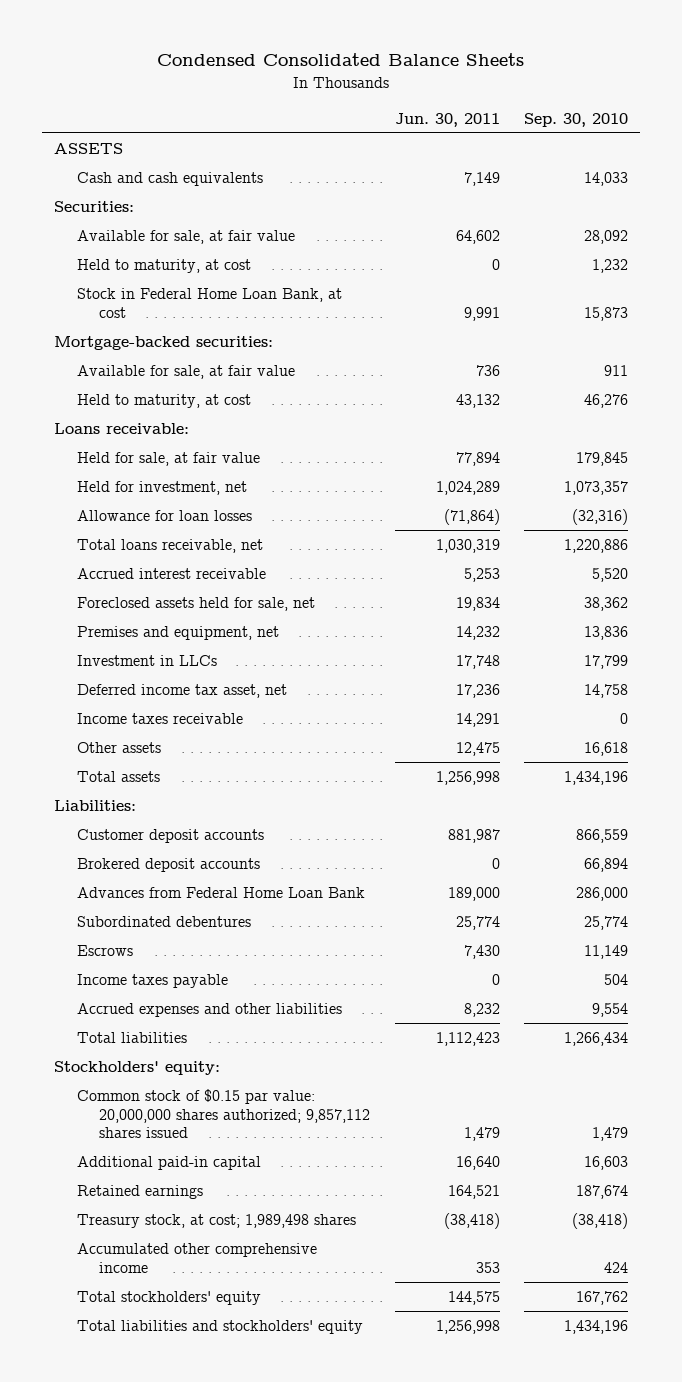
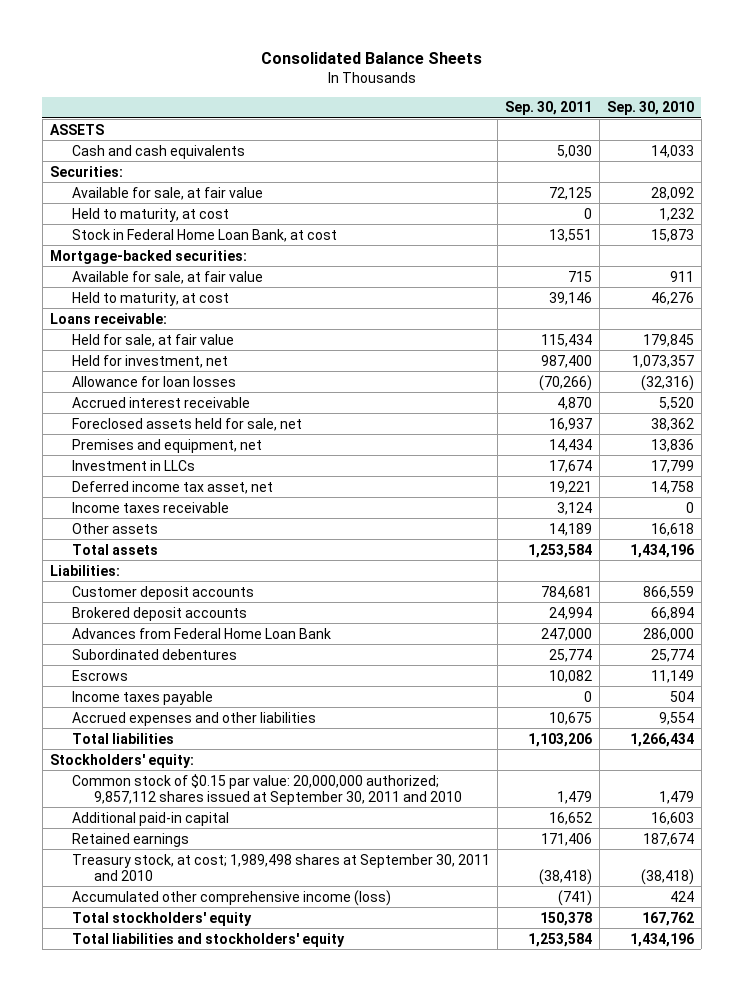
[156,53,524,67] Condensed Consolidated Balance Sheets -> [260,51,482,64] Consolidated Balance Sheets
[394,112,500,127] Jun. 30, 2011 -> none
none -> [504,101,592,116] Sep. 30, 2011
[76,539,263,554] Total loans receivable, net -> none
[76,1089,371,1139] Common stock of $0.15 par value: 20,000,000 shares authorized; 9,857,112 shares issued -> [71,773,463,805] Common stock of $0.15 par value: 20,000,000 authorized; 9,857,112 shares issued at September 30, 2011 and 2010
[76,1214,356,1229] Treasury stock, at cost; 1,989,498 shares -> [71,853,490,881] Treasury stock, at cost; 1,989,498 shares at September 30, 2011 and 2010
[76,1243,317,1273] Accumulated other comprehensive income -> [71,889,391,906] Accumulated other comprehensive income (loss)

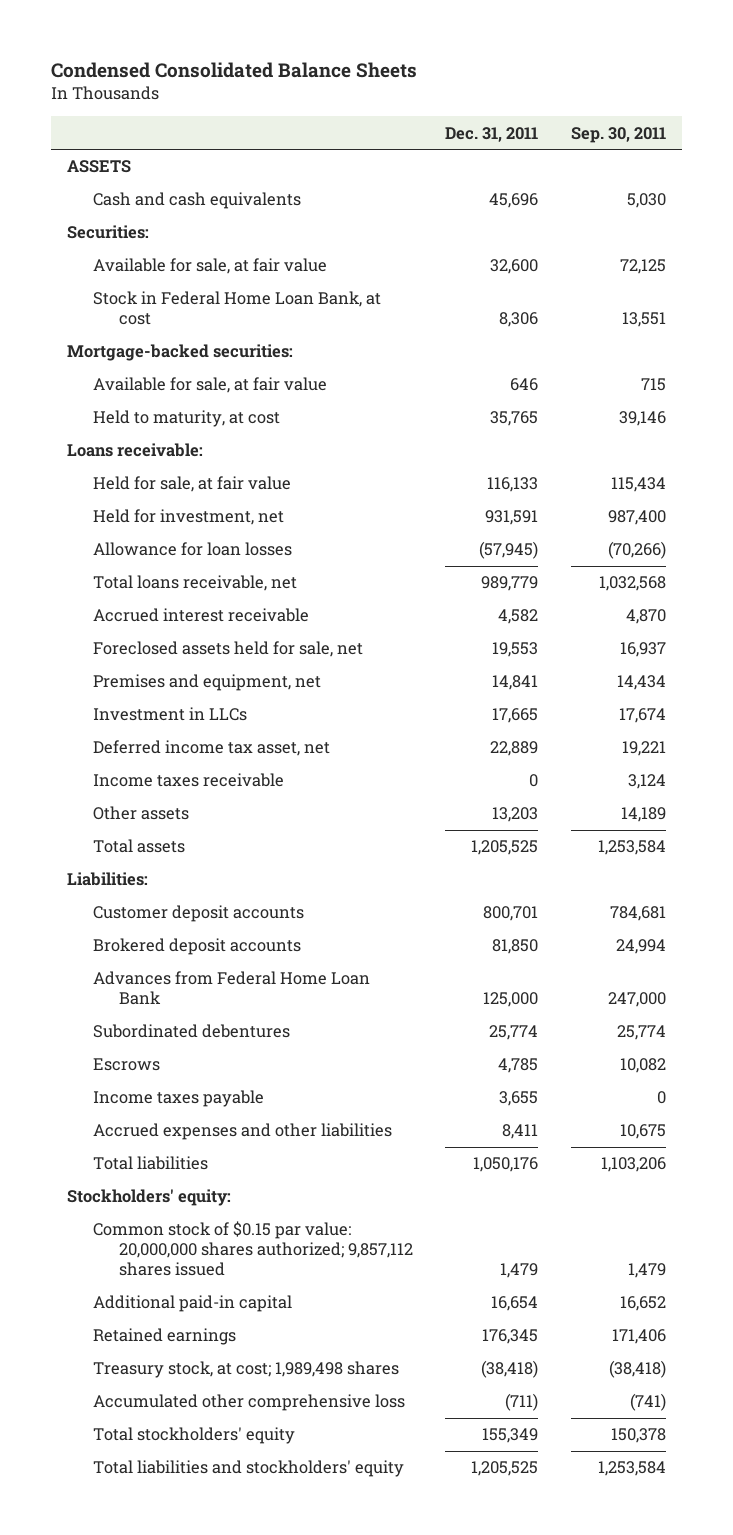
[260,51,482,64] Consolidated Balance Sheets -> [50,61,417,78] Condensed Consolidated Balance Sheets
[606,101,694,116] Sep. 30, 2010 -> none
none -> [445,126,539,142] Dec. 31, 2011
[71,207,229,222] Held to maturity, at cost -> none
none -> [93,575,298,592] Total loans receivable, net
[71,773,463,805] Common stock of $0.15 par value: 20,000,000 authorized; 9,857,112 shares issued at September 30, 2011 and 2010 -> [93,1221,414,1277] Common stock of $0.15 par value: 20,000,000 shares authorized; 9,857,112 shares issued
[71,853,490,881] Treasury stock, at cost; 1,989,498 shares at September 30, 2011 and 2010 -> [93,1361,400,1379] Treasury stock, at cost; 1,989,498 shares
[71,889,391,906] Accumulated other comprehensive income (loss) -> [93,1394,406,1412] Accumulated other comprehensive loss

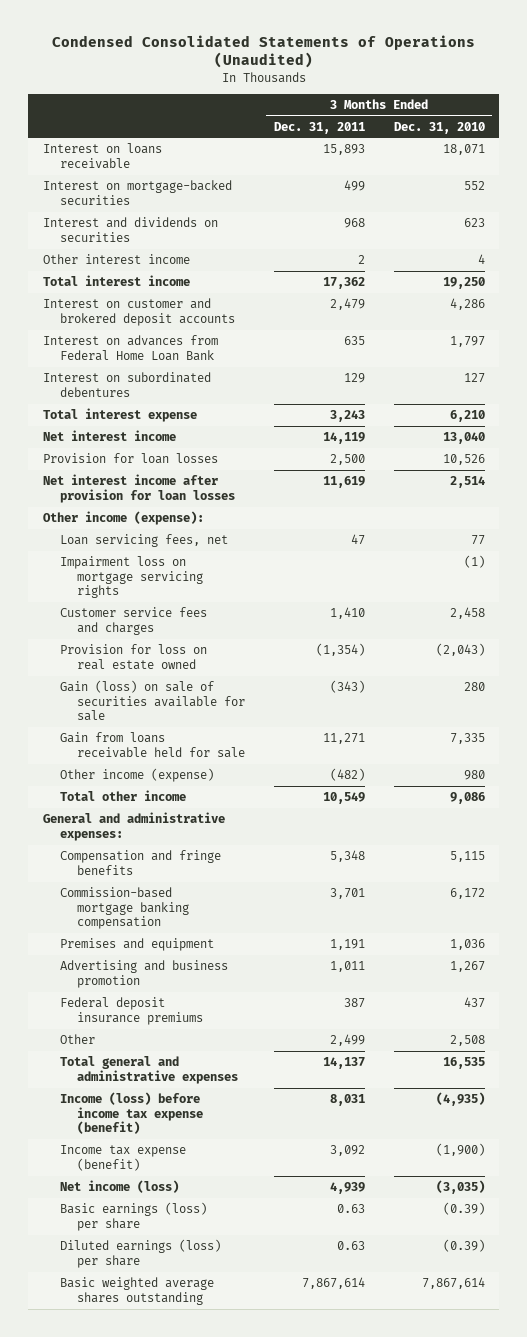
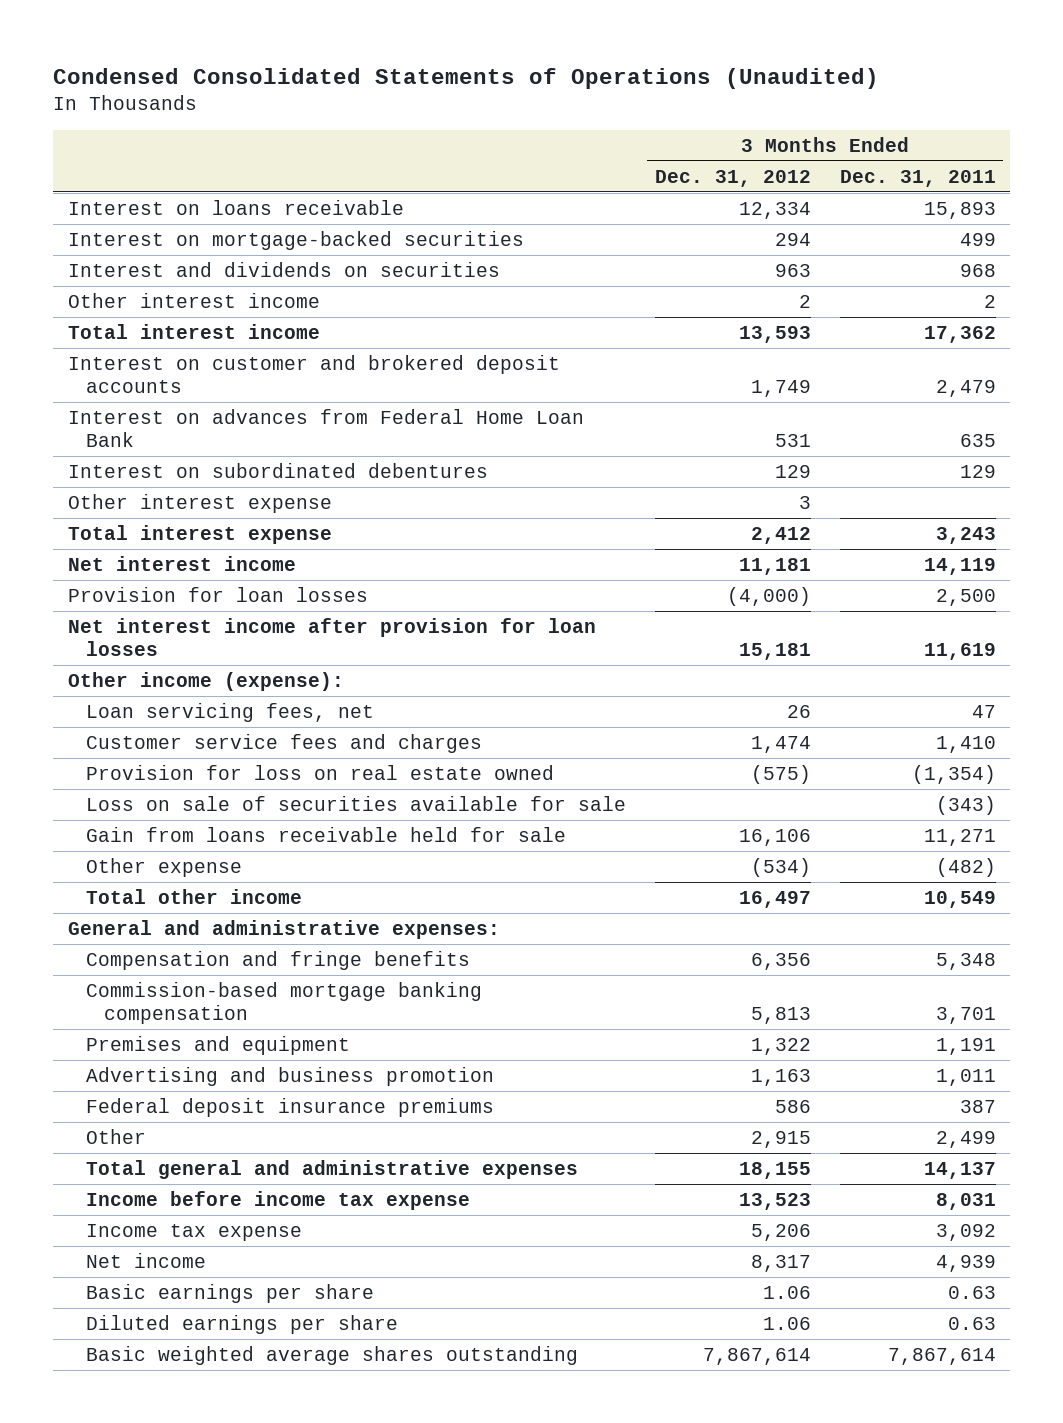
[393,121,485,134] Dec. 31, 2010 -> none
none -> [654,169,811,187] Dec. 31, 2012
none -> [67,493,332,513] Other interest expense
[59,556,203,599] Impairment loss on mortgage servicing rights -> none
[59,680,245,722] Gain (loss) on sale of securities available for sale -> [85,795,626,811] Loss on sale of securities available for sale
[59,768,214,783] Other income (expense) -> [85,857,242,877] Other expense
[59,1092,203,1135] Income (loss) before income tax expense (benefit) -> [85,1190,470,1210] Income before income tax expense
[59,1145,186,1171] Income tax expense (benefit) -> [85,1223,302,1241] Income tax expense
[59,1180,179,1194] Net income (loss) -> [85,1252,206,1268] Net income
[59,1202,207,1231] Basic earnings (loss) per share -> [85,1283,374,1303] Basic earnings per share
[59,1239,221,1268] Diluted earnings (loss) per share -> [85,1314,398,1334] Diluted earnings per share

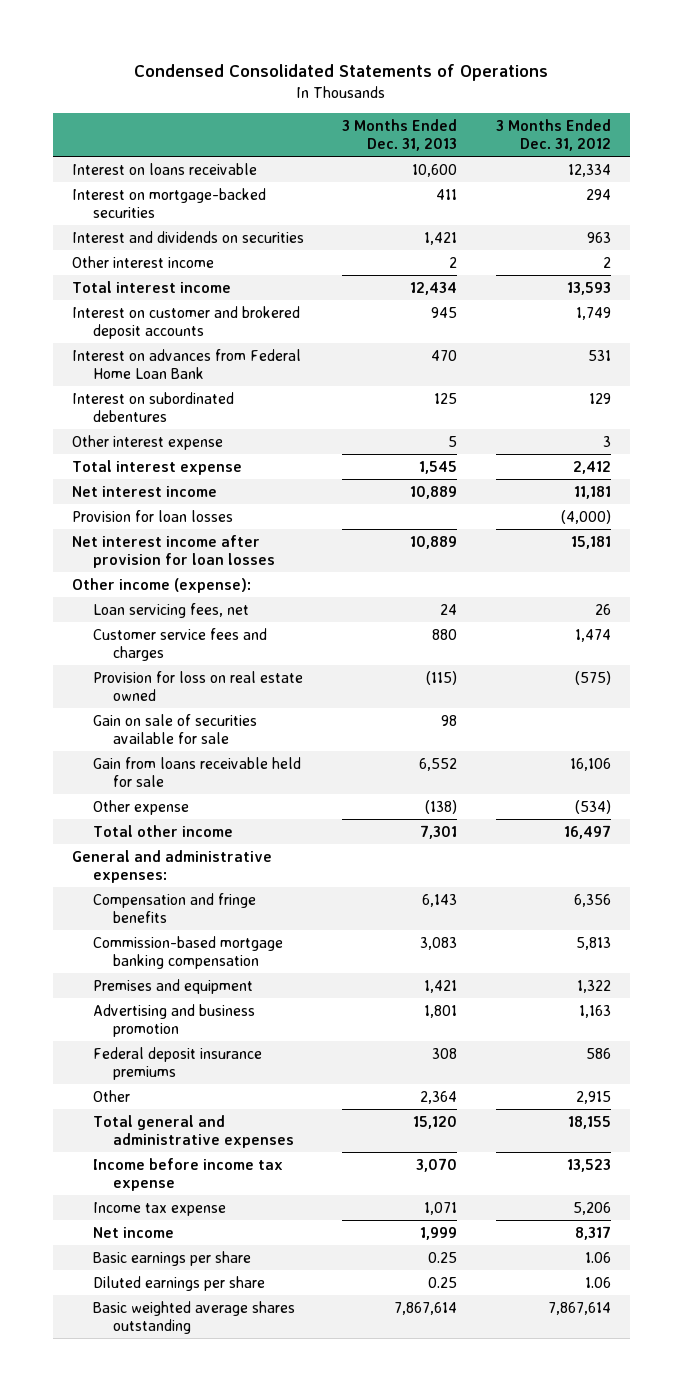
[53,67,880,89] Condensed Consolidated Statements of Operations (Unaudited) -> [134,63,549,81] Condensed Consolidated Statements of Operations
[839,169,996,187] Dec. 31, 2011 -> none
none -> [342,118,458,151] 3 Months Ended Dec. 31, 2013
[85,795,626,811] Loss on sale of securities available for sale -> [92,713,257,744] Gain on sale of securities available for sale

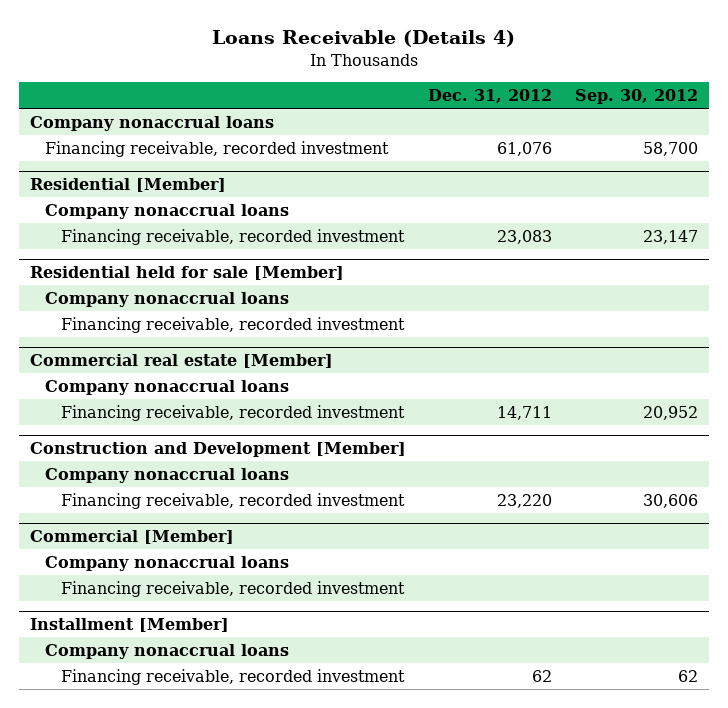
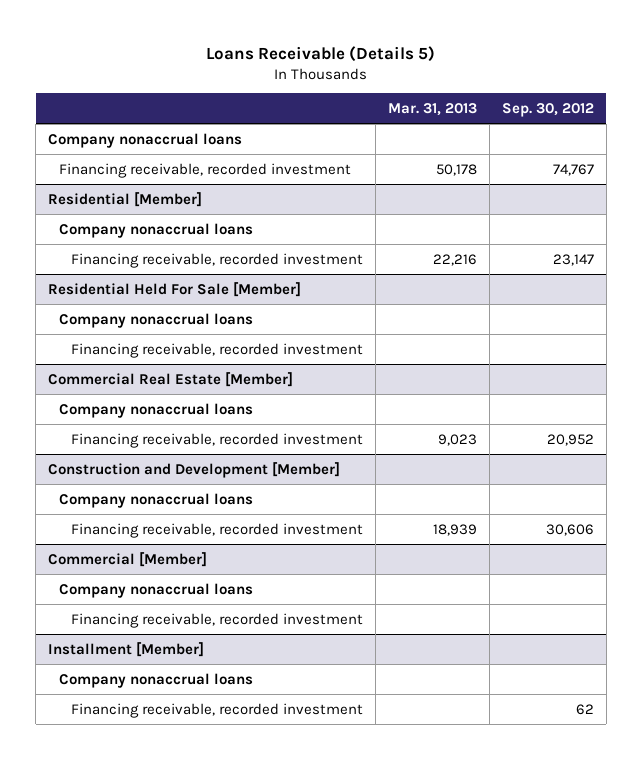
[211,29,515,47] Loans Receivable (Details 4) -> [206,45,436,62] Loans Receivable (Details 5)
[428,88,553,103] Dec. 31, 2012 -> none
none -> [387,102,477,116] Mar. 31, 2013
[642,141,698,156] 58,700 -> [552,163,594,176] 74,767
[29,266,344,281] Residential held for sale [Member] -> [48,281,302,297] Residential Held For Sale [Member]
[29,354,333,369] Commercial real estate [Member] -> [48,371,294,387] Commercial Real Estate [Member]

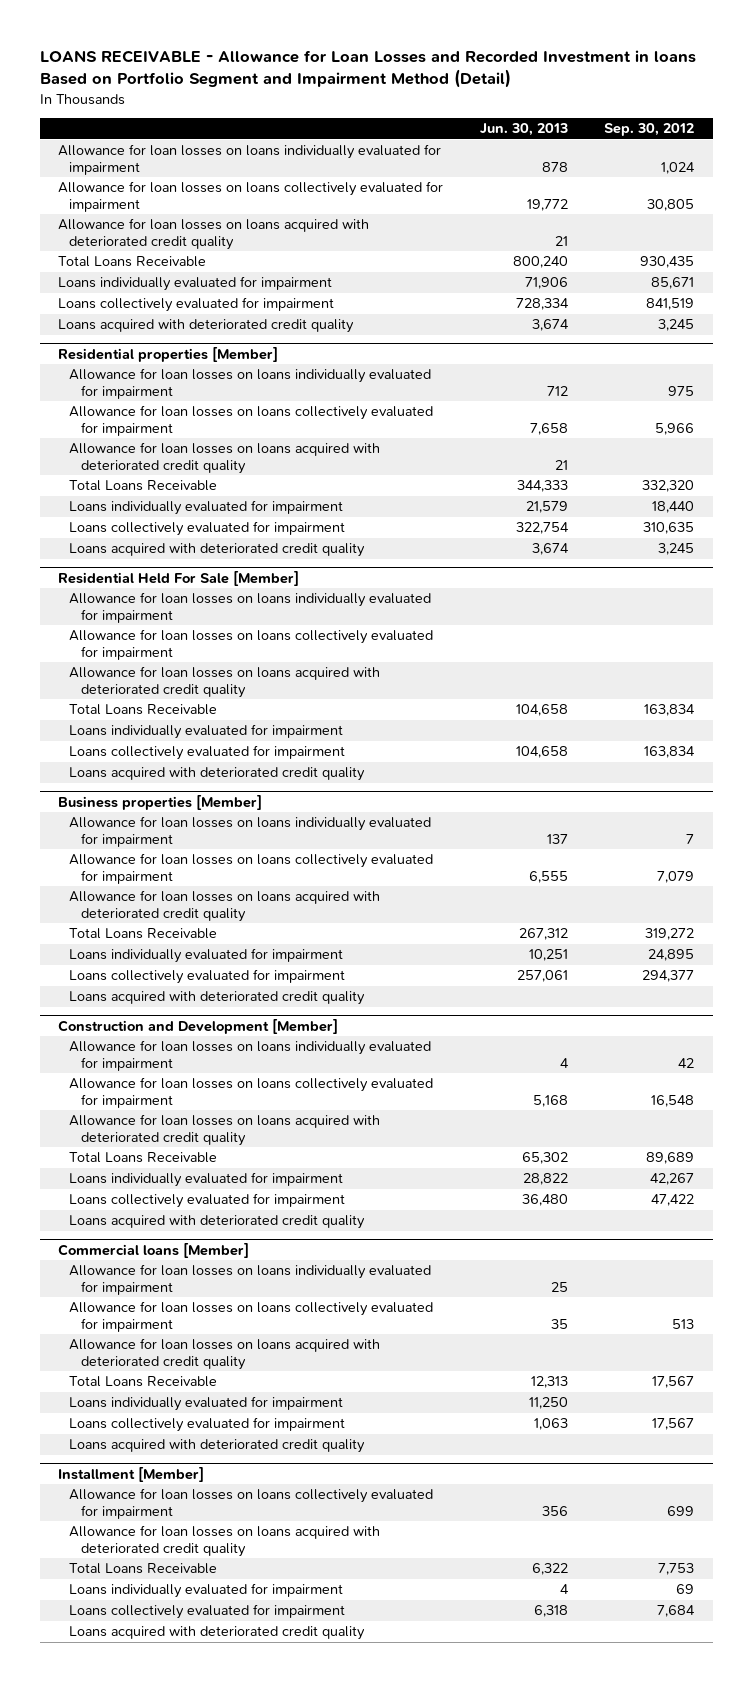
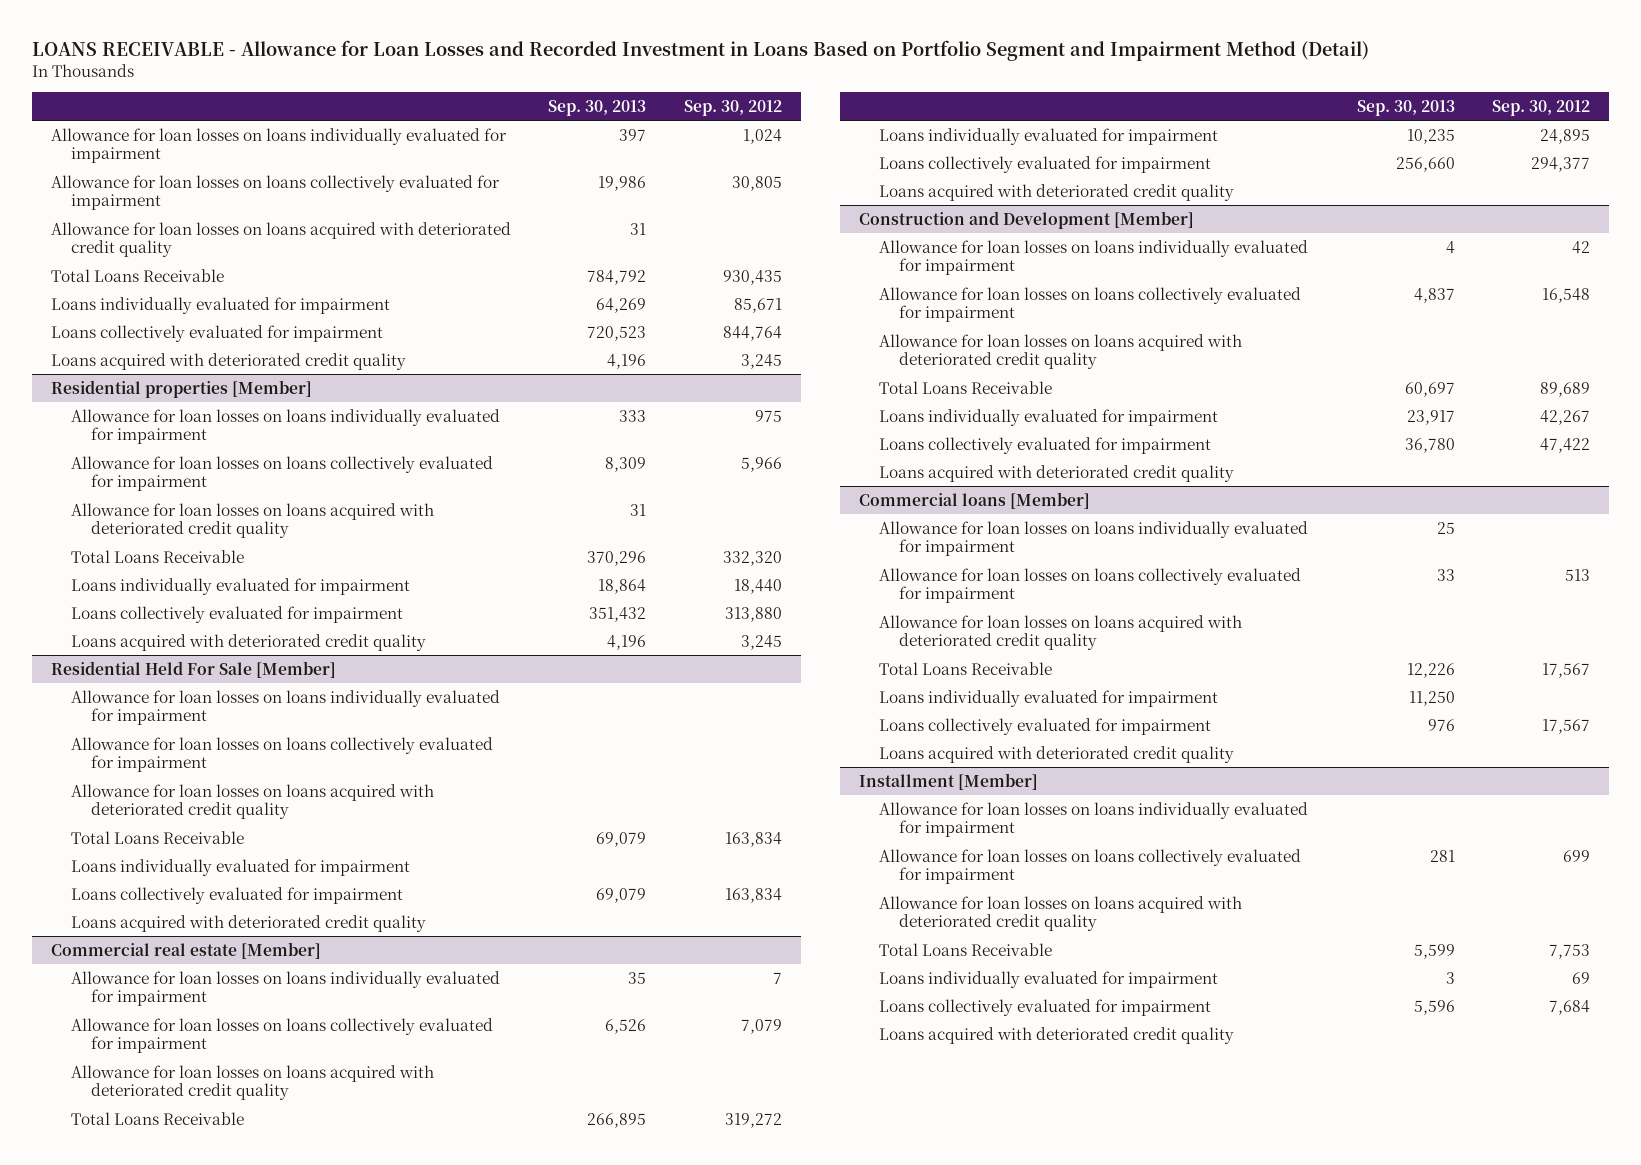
[39,49,696,89] LOANS RECEIVABLE - Allowance for Loan Losses and Recorded Investment in loans Based on Portfolio Segment and Impairment Method (Detail) -> [31,39,1369,61] LOANS RECEIVABLE - Allowance for Loan Losses and Recorded Investment in Loans Based on Portfolio Segment and Impairment Method (Detail)
[479,123,568,137] Jun. 30, 2013 -> none
none -> [548,99,647,116] Sep. 30, 2013
[646,298,695,311] 841,519 -> [723,325,783,341] 844,764
[643,522,695,535] 310,635 -> [725,606,783,622] 313,880
[57,794,262,810] Business properties [Member] -> none
none -> [50,941,321,959] Commercial real estate [Member]
none -> [878,801,1308,838] Allowance for loan losses on loans individually evaluated for impairment

